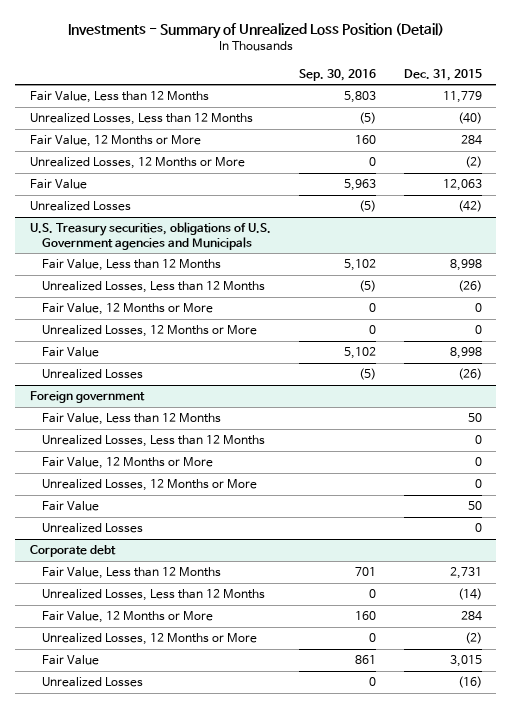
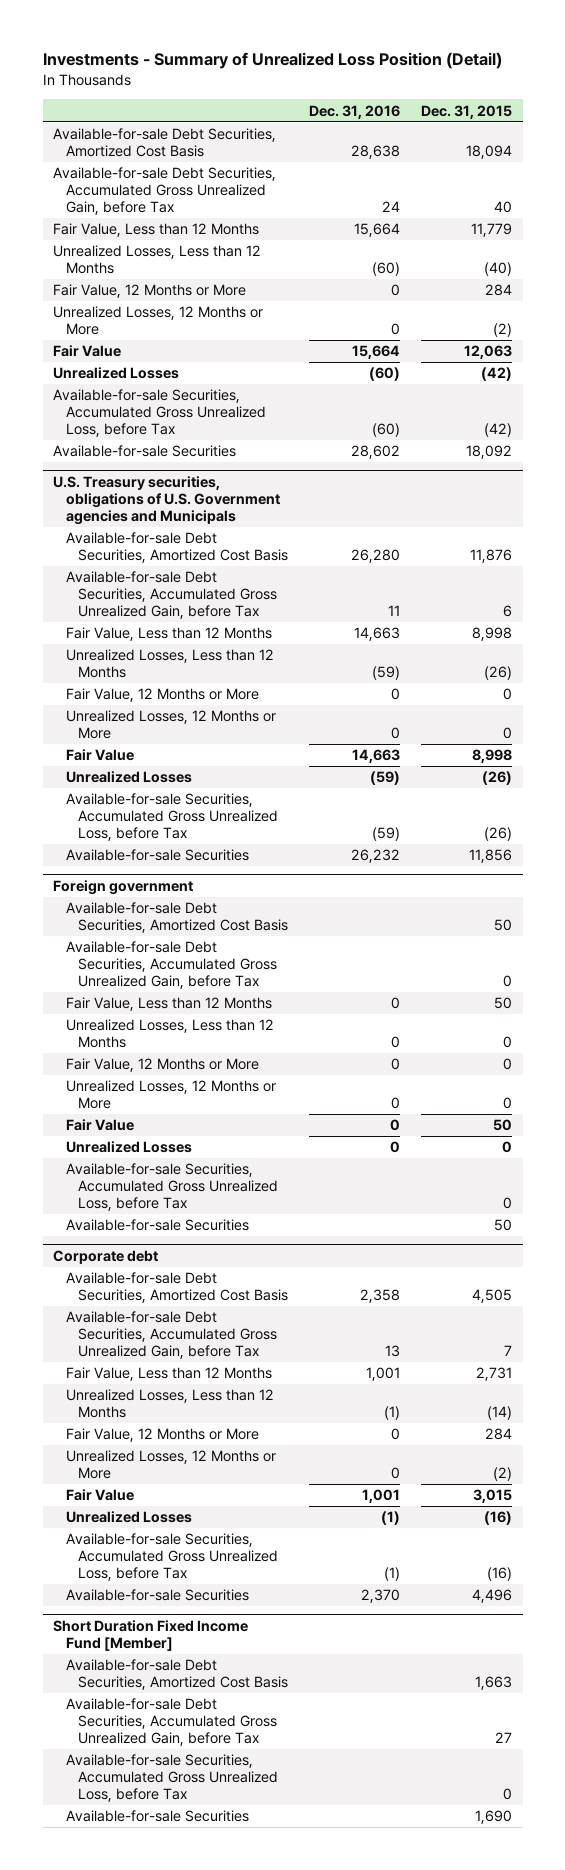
[298,68,376,81] Sep. 30, 2016 -> none
none -> [309,104,401,119] Dec. 31, 2016
none -> [53,128,277,158] Available-for-sale Debt Securities, Amortized Cost Basis
none -> [53,167,277,216] Available-for-sale Debt Securities, Accumulated Gross Unrealized Gain, before Tax
none -> [53,389,266,438] Available-for-sale Securities, Accumulated Gross Unrealized Loss, before Tax
none -> [53,445,237,458] Available-for-sale Securities
none -> [65,532,289,564] Available-for-sale Debt Securities, Amortized Cost Basis
none -> [65,571,278,620] Available-for-sale Debt Securities, Accumulated Gross Unrealized Gain, before Tax
none -> [65,793,279,842] Available-for-sale Securities, Accumulated Gross Unrealized Loss, before Tax
none -> [65,849,249,862] Available-for-sale Securities
none -> [65,902,289,934] Available-for-sale Debt Securities, Amortized Cost Basis
none -> [65,941,278,990] Available-for-sale Debt Securities, Accumulated Gross Unrealized Gain, before Tax
none -> [65,1163,279,1212] Available-for-sale Securities, Accumulated Gross Unrealized Loss, before Tax
none -> [65,1219,249,1232] Available-for-sale Securities
none -> [65,1272,289,1304] Available-for-sale Debt Securities, Amortized Cost Basis
none -> [65,1311,278,1360] Available-for-sale Debt Securities, Accumulated Gross Unrealized Gain, before Tax
none -> [65,1533,279,1582] Available-for-sale Securities, Accumulated Gross Unrealized Loss, before Tax
none -> [65,1589,249,1602] Available-for-sale Securities
none -> [53,1619,249,1651] Short Duration Fixed Income Fund [Member]
none -> [65,1659,289,1691] Available-for-sale Debt Securities, Amortized Cost Basis
none -> [65,1698,278,1747] Available-for-sale Debt Securities, Accumulated Gross Unrealized Gain, before Tax
none -> [65,1754,279,1803] Available-for-sale Securities, Accumulated Gross Unrealized Loss, before Tax
none -> [65,1810,249,1823] Available-for-sale Securities

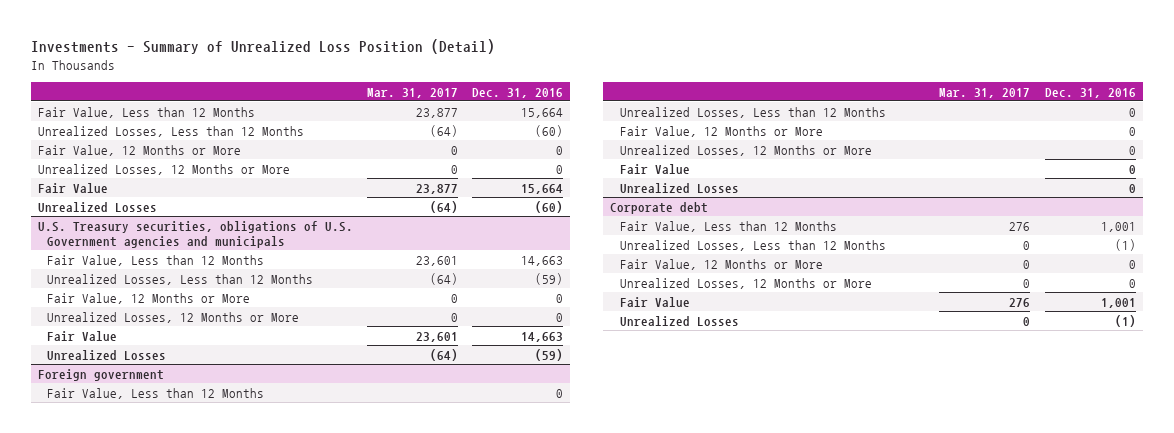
[421,104,513,119] Dec. 31, 2015 -> none
none -> [367,87,459,98] Mar. 31, 2017
[53,128,277,158] Available-for-sale Debt Securities, Amortized Cost Basis -> none
[53,167,277,216] Available-for-sale Debt Securities, Accumulated Gross Unrealized Gain, before Tax -> none
[53,389,266,438] Available-for-sale Securities, Accumulated Gross Unrealized Loss, before Tax -> none
[53,445,237,458] Available-for-sale Securities -> none
[65,532,289,564] Available-for-sale Debt Securities, Amortized Cost Basis -> none
[65,571,278,620] Available-for-sale Debt Securities, Accumulated Gross Unrealized Gain, before Tax -> none
[53,475,280,525] U.S. Treasury securities, obligations of U.S. Government agencies and Municipals -> [38,220,354,249] U.S. Treasury securities, obligations of U.S. Government agencies and municipals
[65,793,279,842] Available-for-sale Securities, Accumulated Gross Unrealized Loss, before Tax -> none
[65,849,249,862] Available-for-sale Securities -> none
[65,902,289,934] Available-for-sale Debt Securities, Amortized Cost Basis -> none
[65,941,278,990] Available-for-sale Debt Securities, Accumulated Gross Unrealized Gain, before Tax -> none
[65,1163,279,1212] Available-for-sale Securities, Accumulated Gross Unrealized Loss, before Tax -> none
[65,1219,249,1232] Available-for-sale Securities -> none
[65,1272,289,1304] Available-for-sale Debt Securities, Amortized Cost Basis -> none
[65,1311,278,1360] Available-for-sale Debt Securities, Accumulated Gross Unrealized Gain, before Tax -> none
[65,1533,279,1582] Available-for-sale Securities, Accumulated Gross Unrealized Loss, before Tax -> none
[65,1589,249,1602] Available-for-sale Securities -> none
[53,1619,249,1651] Short Duration Fixed Income Fund [Member] -> none
[65,1659,289,1691] Available-for-sale Debt Securities, Amortized Cost Basis -> none
[65,1698,278,1747] Available-for-sale Debt Securities, Accumulated Gross Unrealized Gain, before Tax -> none
[65,1754,279,1803] Available-for-sale Securities, Accumulated Gross Unrealized Loss, before Tax -> none
[65,1810,249,1823] Available-for-sale Securities -> none

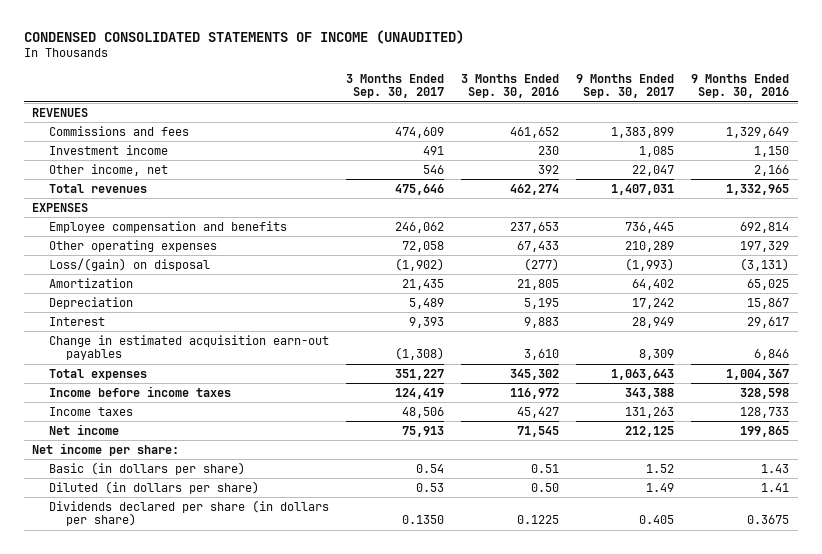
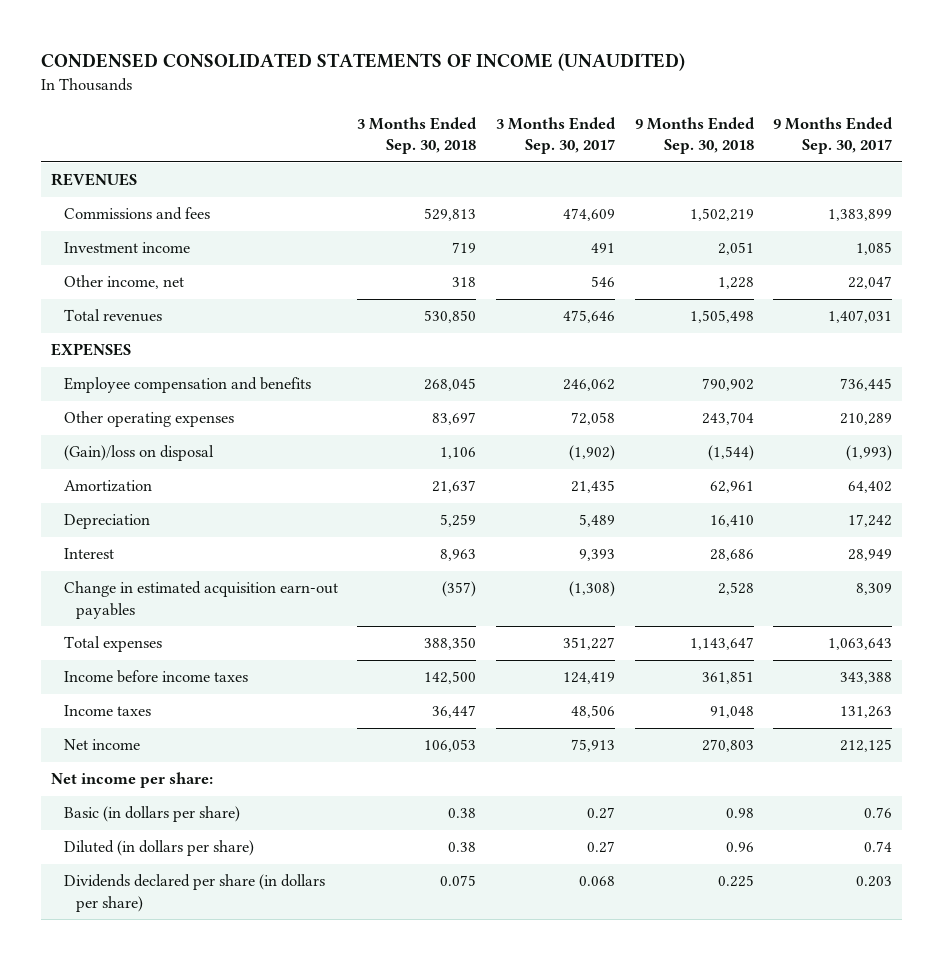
[461,73,560,99] 3 Months Ended Sep. 30, 2016 -> none
[691,73,790,99] 9 Months Ended Sep. 30, 2016 -> none
none -> [357,116,478,155] 3 Months Ended Sep. 30, 2018
none -> [634,116,755,155] 9 Months Ended Sep. 30, 2018
[48,257,210,271] Loss/(gain) on disposal -> [63,445,214,462] (Gain)/loss on disposal
[416,463,445,473] 0.54 -> [586,807,615,820] 0.27
[646,463,675,473] 1.52 -> [864,807,893,819] 0.76
[416,482,445,492] 0.53 -> [586,841,615,854] 0.27
[646,482,675,492] 1.49 -> [864,841,893,853] 0.74
[402,515,445,525] 0.1350 -> [578,876,615,887] 0.068
[639,515,675,525] 0.405 -> [856,876,893,888] 0.203

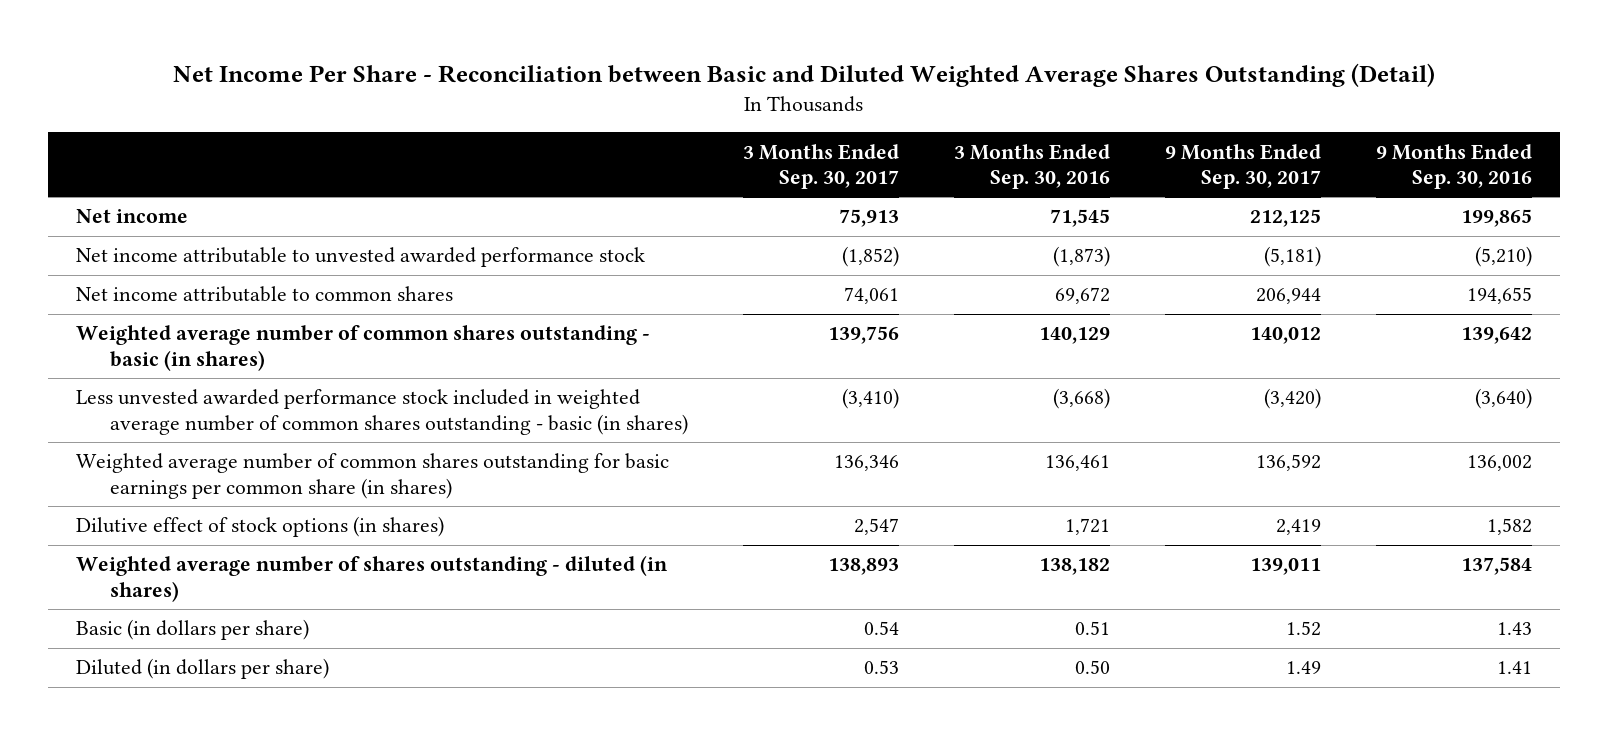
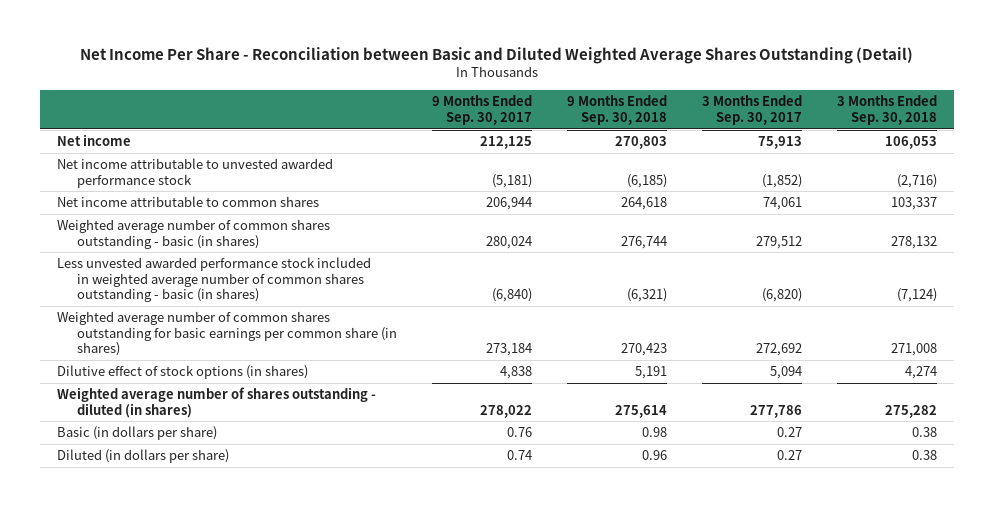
[954,143,1111,190] 3 Months Ended Sep. 30, 2016 -> none
[1376,143,1533,190] 9 Months Ended Sep. 30, 2016 -> none
none -> [566,95,667,125] 9 Months Ended Sep. 30, 2018
none -> [836,95,937,125] 3 Months Ended Sep. 30, 2018
[827,326,899,345] 139,756 -> [755,235,802,249] 279,512
[1250,327,1322,345] 140,012 -> [485,235,532,249] 280,024
[841,388,899,410] (3,410) -> [761,287,802,302] (6,820)
[1264,388,1322,410] (3,420) -> [491,287,532,302] (6,840)
[833,455,899,472] 136,346 -> [755,342,802,356] 272,692
[1256,454,1322,472] 136,592 -> [485,342,532,356] 273,184
[853,518,899,536] 2,547 -> [769,366,802,380] 5,094
[1276,519,1322,536] 2,419 -> [499,366,532,380] 4,838
[827,558,899,576] 138,893 -> [749,404,802,418] 277,786
[1250,558,1322,576] 139,011 -> [479,404,532,418] 278,022
[863,621,899,636] 0.54 -> [776,427,802,438] 0.27
[1286,621,1322,637] 1.52 -> [506,427,532,438] 0.76
[863,660,899,675] 0.53 -> [776,450,802,461] 0.27
[1286,661,1322,675] 1.49 -> [506,450,532,461] 0.74

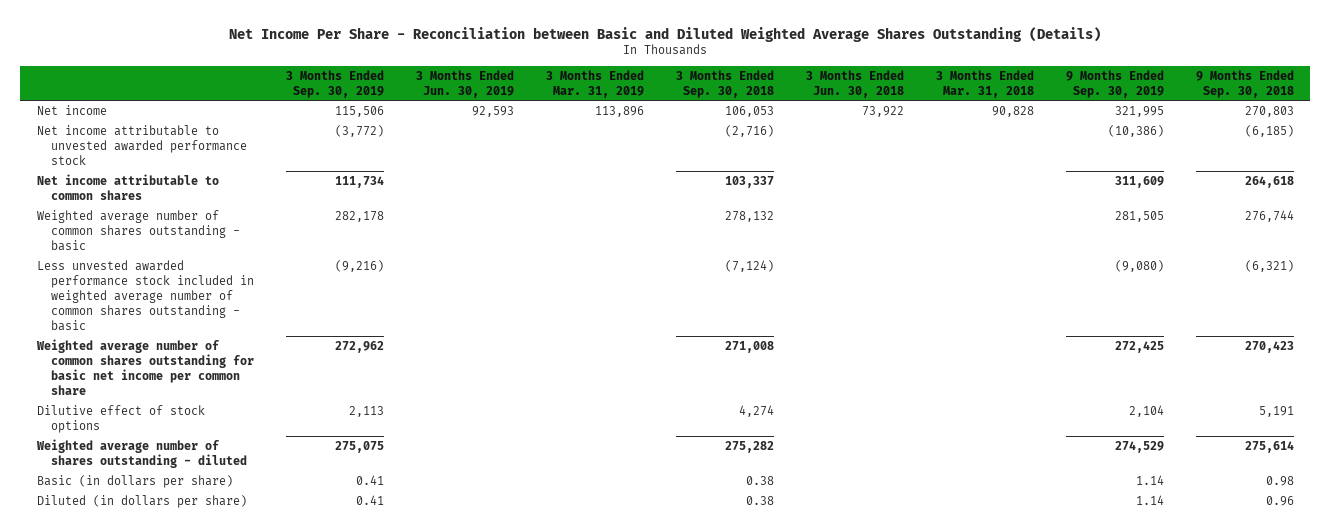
[80,46,914,64] Net Income Per Share - Reconciliation between Basic and Diluted Weighted Average Shares Outstanding (Detail) -> [229,26,1102,42] Net Income Per Share - Reconciliation between Basic and Diluted Weighted Average Shares Outstanding (Details)
[431,95,532,125] 9 Months Ended Sep. 30, 2017 -> none
[701,95,802,125] 3 Months Ended Sep. 30, 2017 -> none
none -> [286,69,385,98] 3 Months Ended Sep. 30, 2019
none -> [416,69,515,98] 3 Months Ended Jun. 30, 2019
none -> [546,69,645,98] 3 Months Ended Mar. 31, 2019
none -> [806,69,905,98] 3 Months Ended Jun. 30, 2018
none -> [936,69,1035,98] 3 Months Ended Mar. 31, 2018
none -> [1066,69,1165,98] 9 Months Ended Sep. 30, 2019
[57,219,331,249] Weighted average number of common shares outstanding - basic (in shares) -> [36,209,241,251] Weighted average number of common shares outstanding - basic
[57,257,372,302] Less unvested awarded performance stock included in weighted average number of common shares outstanding - basic (in shares) -> [36,259,255,331] Less unvested awarded performance stock included in weighted average number of common shares outstanding - basic
[57,311,397,356] Weighted average number of common shares outstanding for basic earnings per common share (in shares) -> [35,338,255,395] Weighted average number of common shares outstanding for basic net income per common share
[57,365,309,380] Dilutive effect of stock options (in shares) -> [36,404,205,433] Dilutive effect of stock options
[57,387,377,418] Weighted average number of shares outstanding - diluted (in shares) -> [35,438,248,468] Weighted average number of shares outstanding - diluted

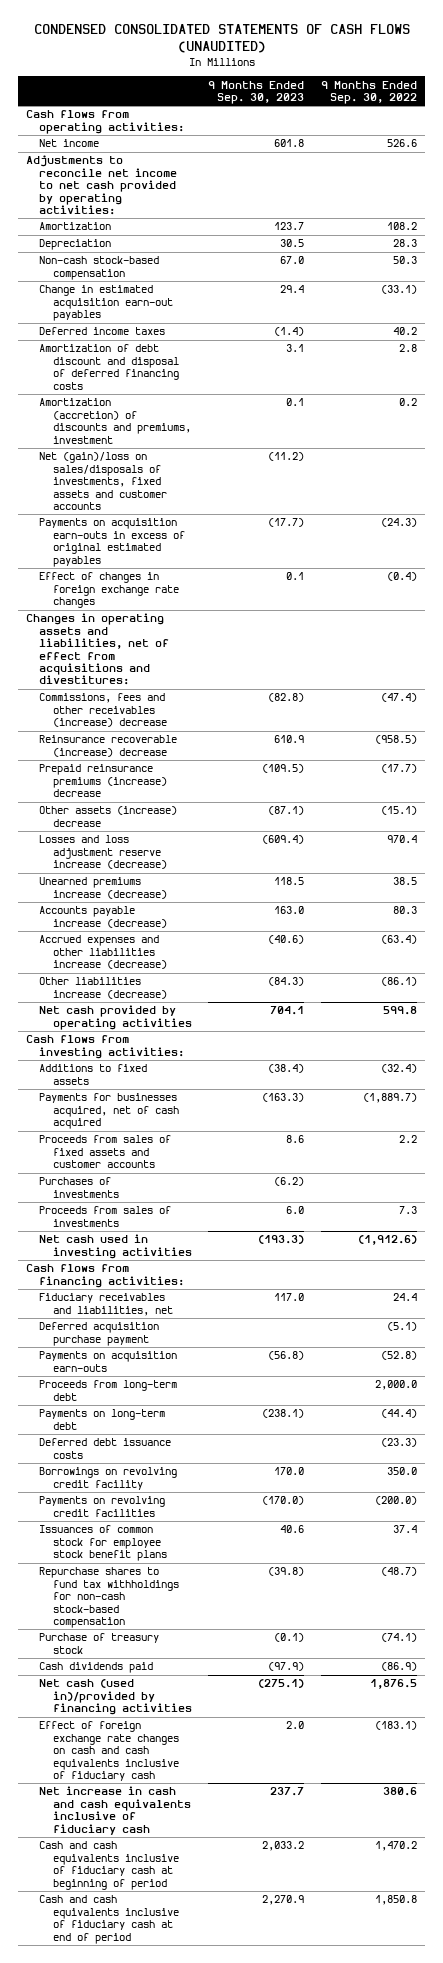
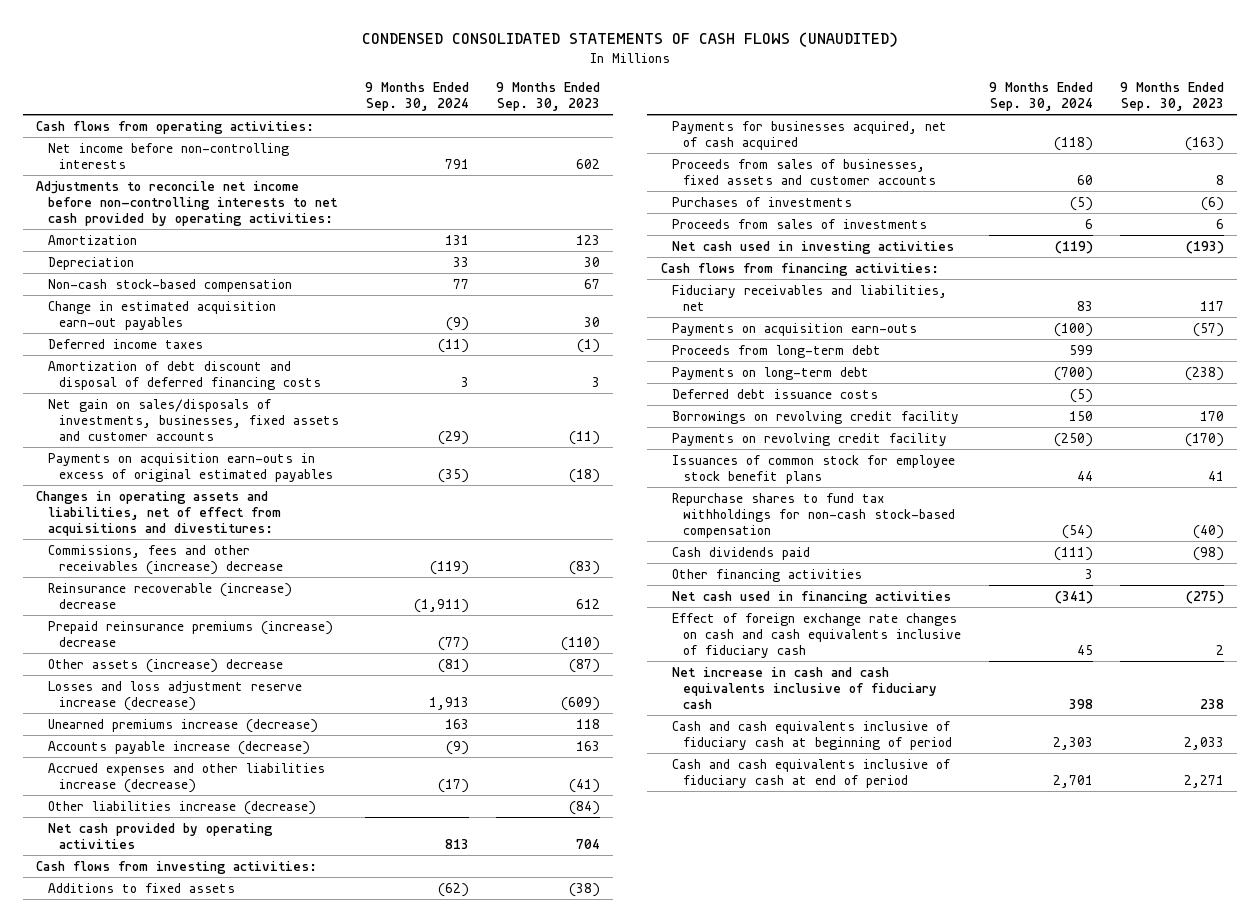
[320,80,417,105] 9 Months Ended Sep. 30, 2022 -> none
none -> [365,82,470,111] 9 Months Ended Sep. 30, 2024
[39,139,100,148] Net income -> none
[39,398,191,444] Amortization (accretion) of discounts and premiums, investment -> none
[39,572,179,609] Effect of changes in foreign exchange rate changes -> none
none -> [47,142,289,169] Net income before non-controlling interests
[26,155,178,216] Adjustments to reconcile net income to net cash provided by operating activities: -> [36,180,338,226] Adjustments to reconcile net income before non-controlling interests to net cash provided by operating activities:
[274,222,305,231] 123.7 -> [575,234,600,245] 123
[280,239,305,248] 30.5 -> [583,256,600,267] 30
[280,256,305,265] 67.0 -> [583,278,600,289] 67
[280,285,305,294] 29.4 -> [583,316,600,327] 30
[274,327,305,337] (1.4) -> [576,338,600,353] (1)
[286,344,305,353] 3.1 -> [591,376,600,387] 3
[39,452,167,511] Net (gain)/loss on sales/disposals of investments, fixed assets and customer accounts -> [47,398,339,441] Net gain on sales/disposals of investments, businesses, fixed assets and customer accounts
[268,452,305,462] (11.2) -> [568,430,600,445] (11)
[268,518,305,528] (17.7) -> [568,468,600,483] (18)
[268,693,305,703] (82.8) -> [568,560,600,575] (83)
[274,735,305,744] 610.9 -> [575,598,600,609] 612
[262,764,305,774] (109.5) -> [560,636,600,651] (110)
[268,806,305,816] (87.1) -> [568,658,600,673] (87)
[262,835,305,845] (609.4) -> [560,696,600,711] (609)
[274,877,305,886] 118.5 -> [575,718,600,729] 118
[274,906,305,915] 163.0 -> [575,740,600,751] 163
[268,935,305,945] (40.6) -> [568,778,600,793] (41)
[268,977,305,987] (84.3) -> [568,800,600,815] (84)
[270,1006,305,1016] 704.1 -> [575,838,600,849] 704
[268,1064,305,1074] (38.4) -> [568,882,600,897] (38)
[262,1093,305,1103] (163.3) -> [1185,136,1225,151] (163)
[39,1135,172,1169] Proceeds from sales of fixed assets and customer accounts -> [671,158,936,185] Proceeds from sales of businesses, fixed assets and customer accounts
[286,1135,305,1144] 8.6 -> [1216,174,1225,185] 8
[274,1177,305,1187] (6.2) -> [1201,196,1225,211] (6)
[286,1206,305,1215] 6.0 -> [1216,218,1225,229] 6
[258,1235,305,1245] (193.3) -> [1186,240,1225,254] (193)
[39,1322,160,1346] Deferred acquisition purchase payment -> none
[274,1293,305,1302] 117.0 -> [1200,300,1225,311] 117
[268,1351,305,1361] (56.8) -> [1193,322,1225,337] (57)
[262,1409,305,1419] (238.1) -> [1185,366,1225,381] (238)
[39,1633,160,1654] Purchase of treasury stock -> none
[274,1467,305,1476] 170.0 -> [1200,410,1225,421] 170
[39,1496,166,1517] Payments on revolving credit facilities -> [671,432,947,446] Payments on revolving credit facility
[262,1496,305,1506] (170.0) -> [1185,432,1225,447] (170)
[280,1525,305,1534] 40.6 -> [1208,470,1225,481] 41
[268,1567,305,1577] (39.8) -> [1193,524,1225,539] (40)
[268,1662,305,1672] (97.9) -> [1193,546,1225,561] (98)
none -> [671,568,862,582] Other financing activities
[39,1679,192,1716] Net cash (used in)/provided by financing activities -> [671,590,951,604] Net cash used in financing activities
[258,1679,305,1689] (275.1) -> [1186,590,1225,604] (275)
[286,1721,305,1730] 2.0 -> [1216,644,1225,655] 2
[270,1787,305,1797] 237.7 -> [1200,698,1225,709] 238
[262,1841,305,1852] 2,033.2 -> [1184,736,1225,750] 2,033
[262,1895,305,1906] 2,270.9 -> [1184,774,1225,788] 2,271

